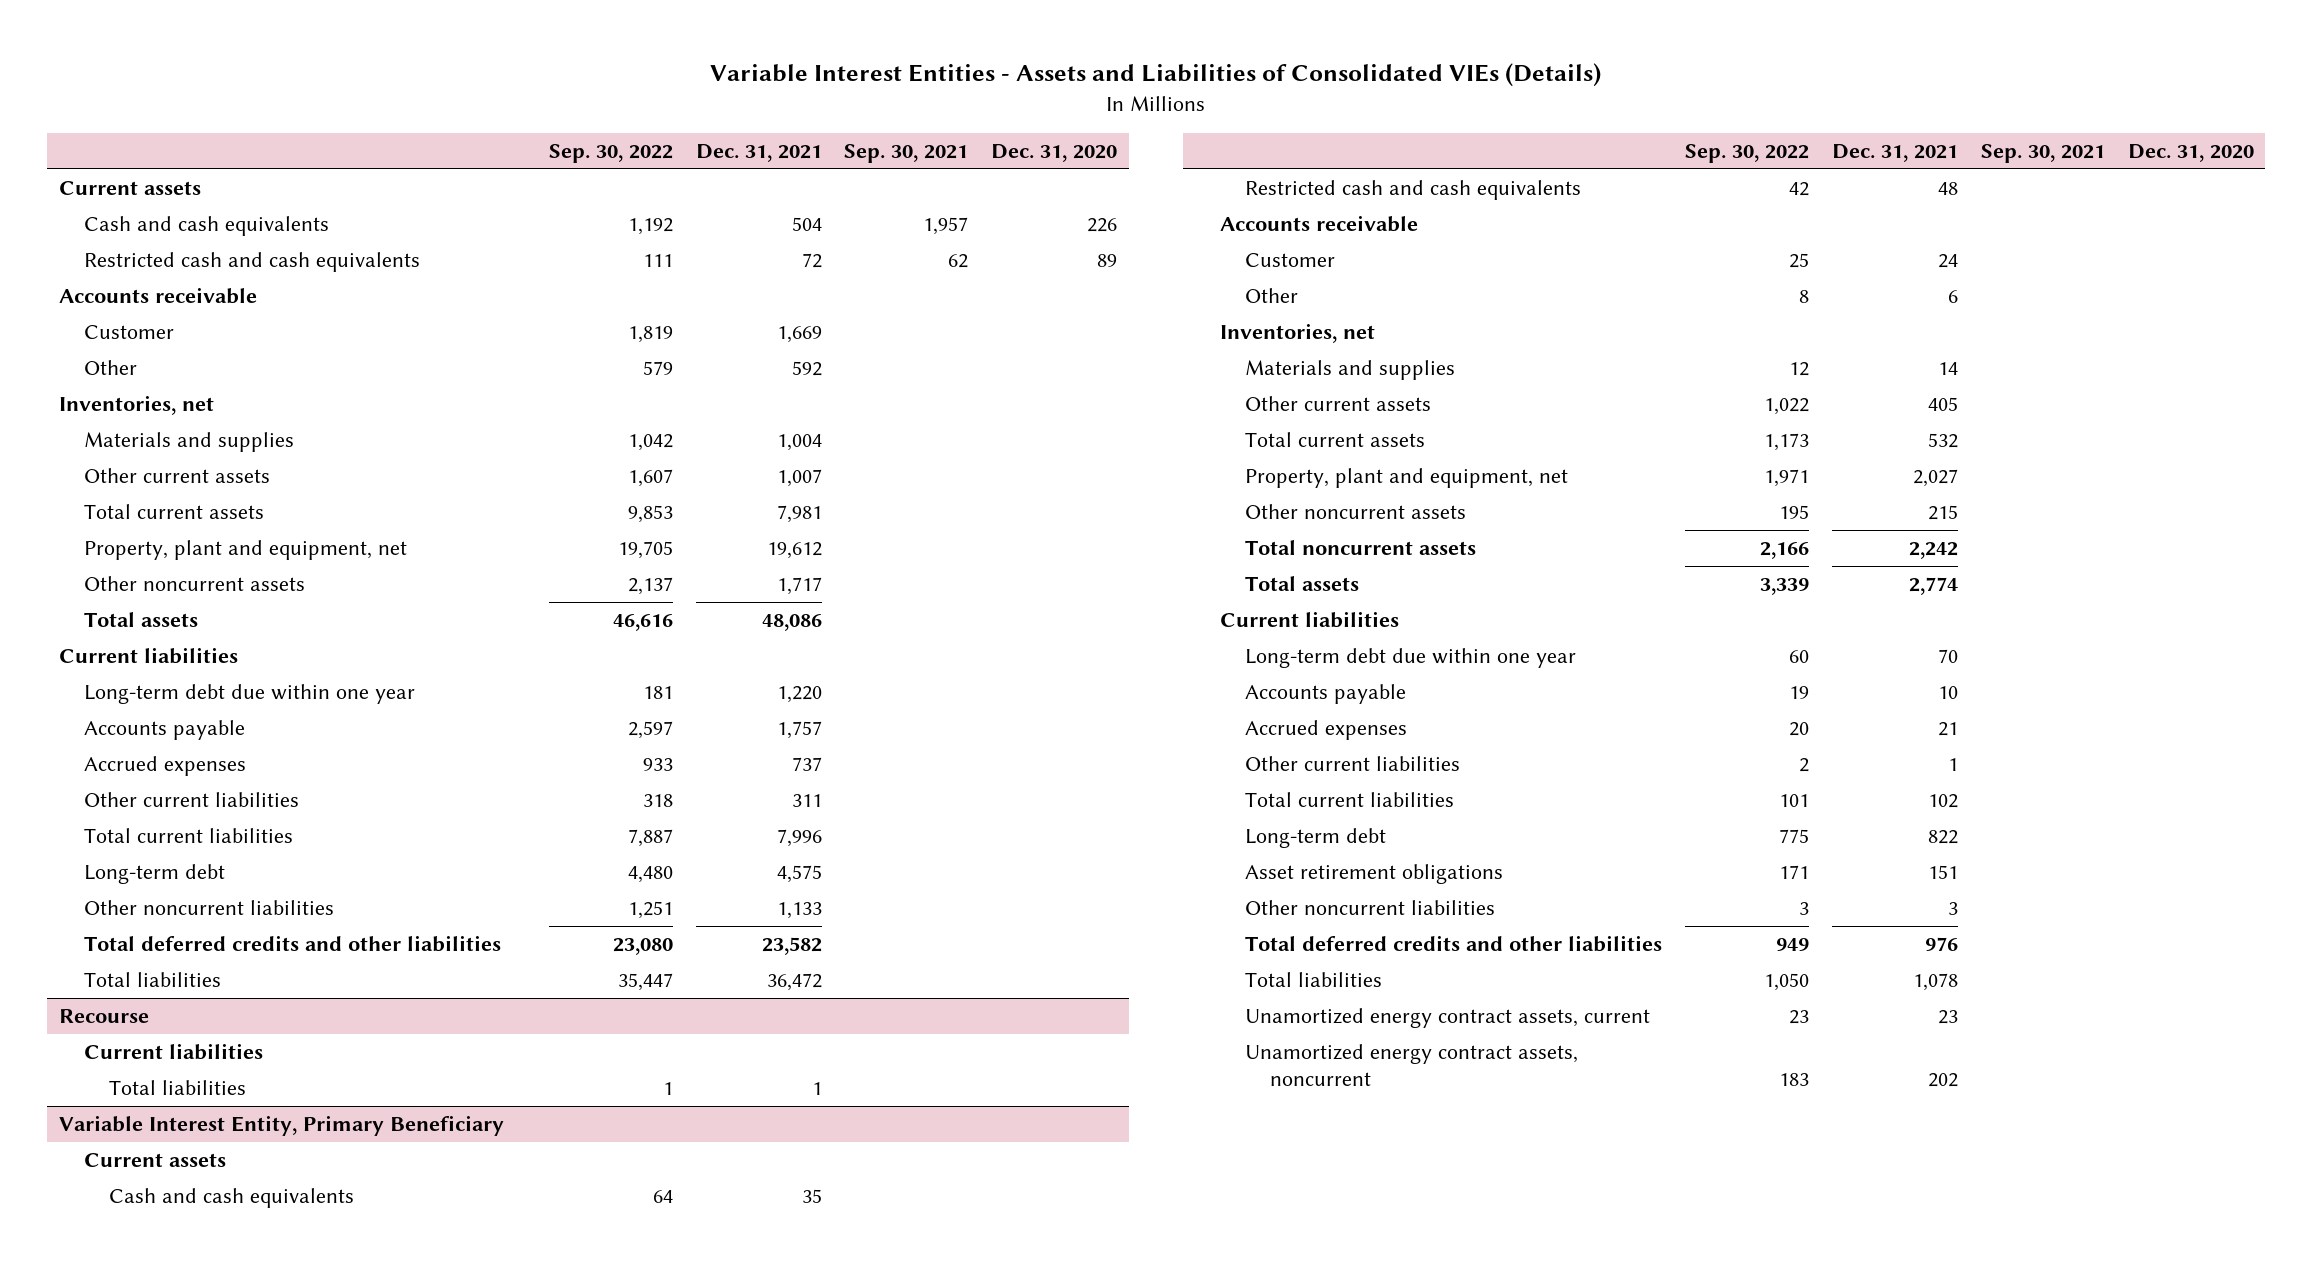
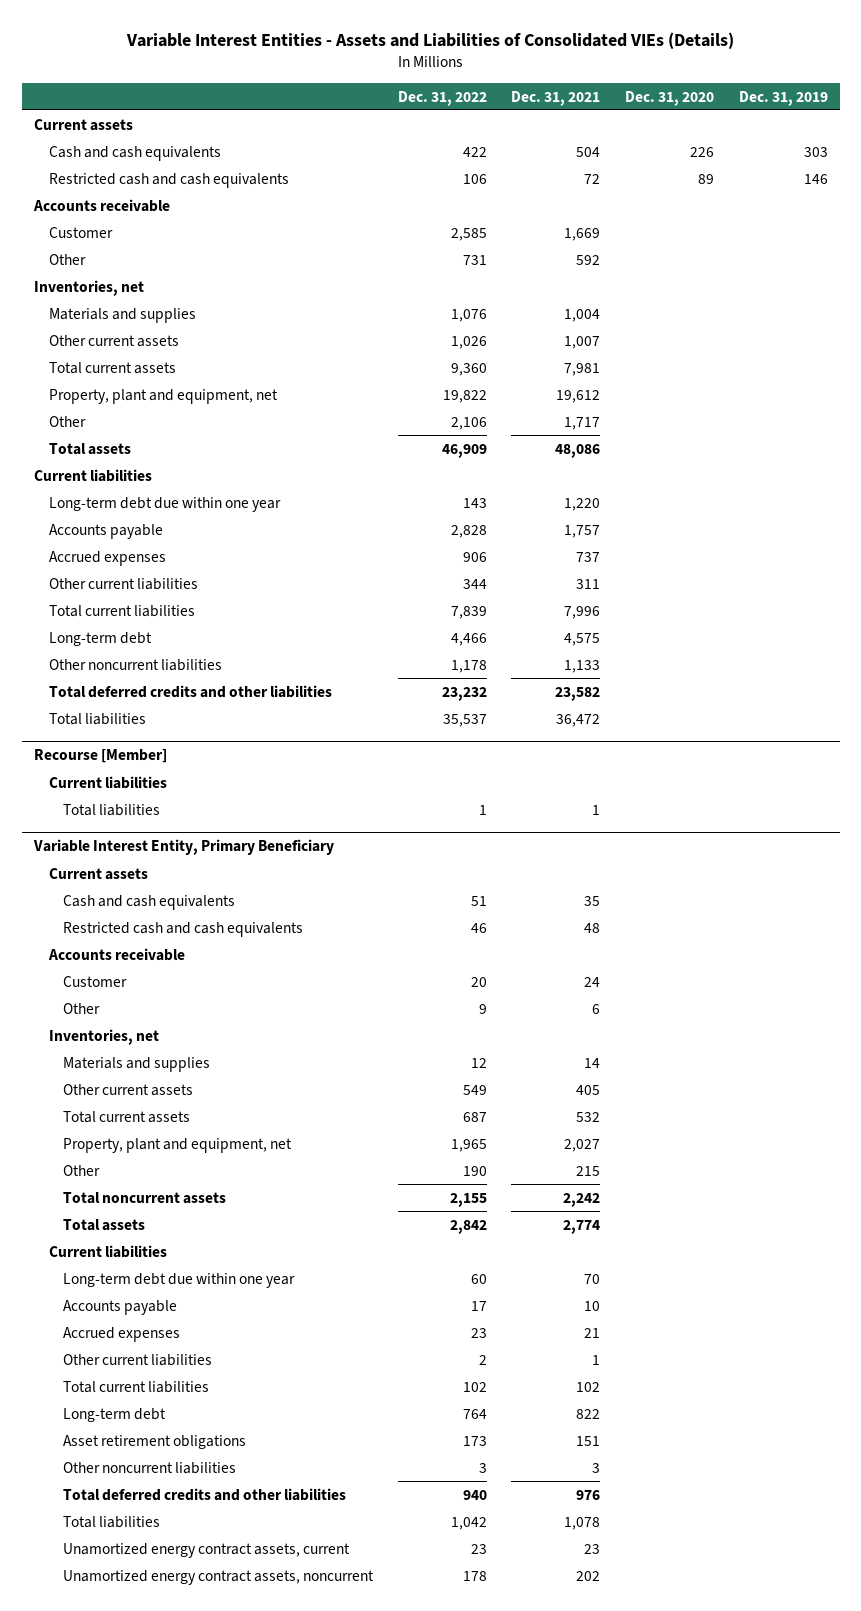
[548,143,673,163] Sep. 30, 2022 -> none
[844,143,969,163] Sep. 30, 2021 -> none
none -> [397,90,487,106] Dec. 31, 2022
none -> [738,90,828,106] Dec. 31, 2019
[83,576,305,592] Other noncurrent assets -> [48,415,86,427] Other
[58,1009,149,1024] Recourse -> [33,749,167,764] Recourse [Member]
[1244,504,1466,520] Other noncurrent assets -> [63,1164,101,1176] Other

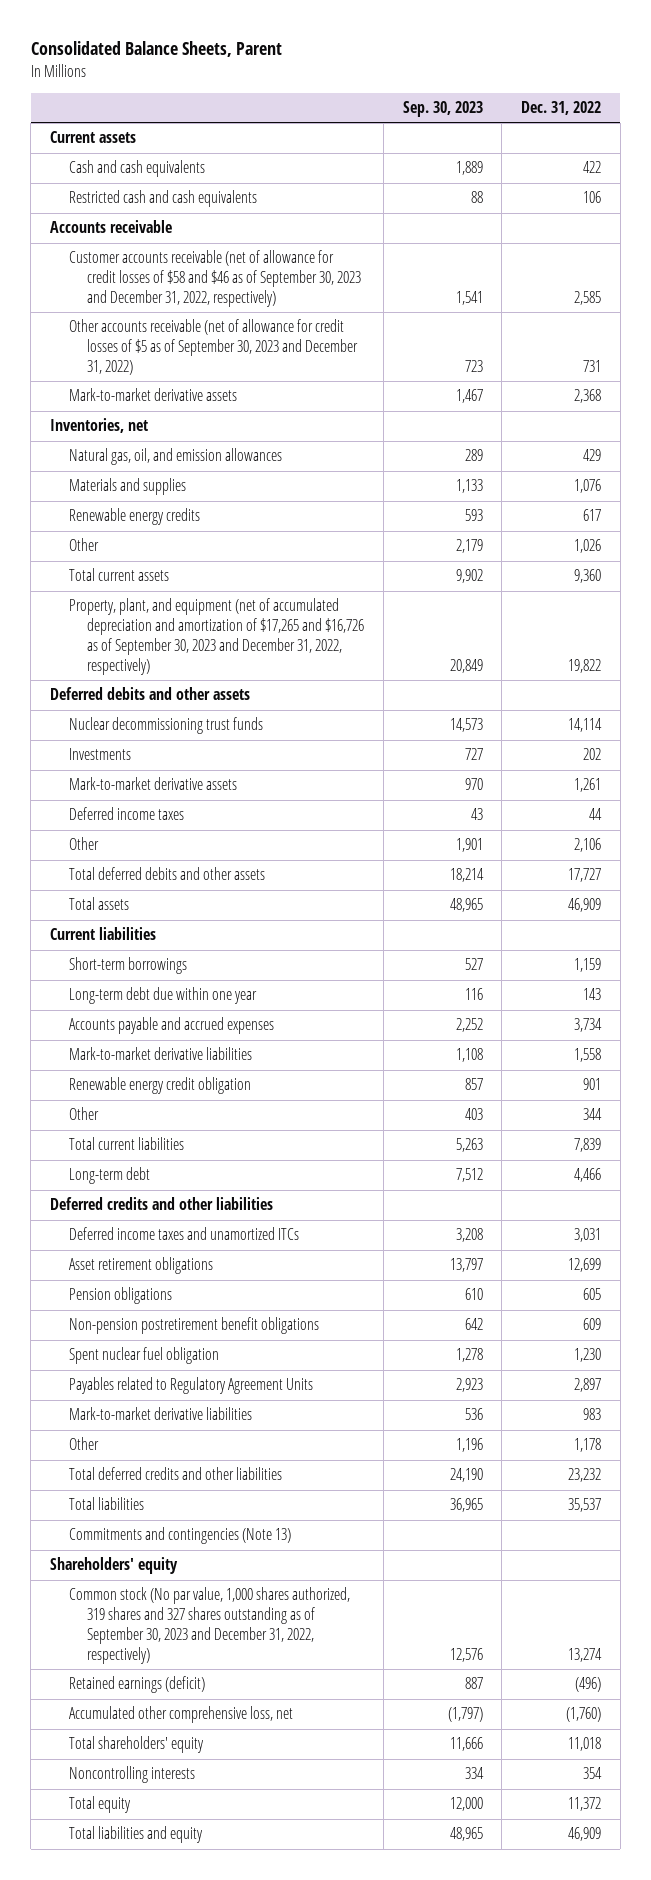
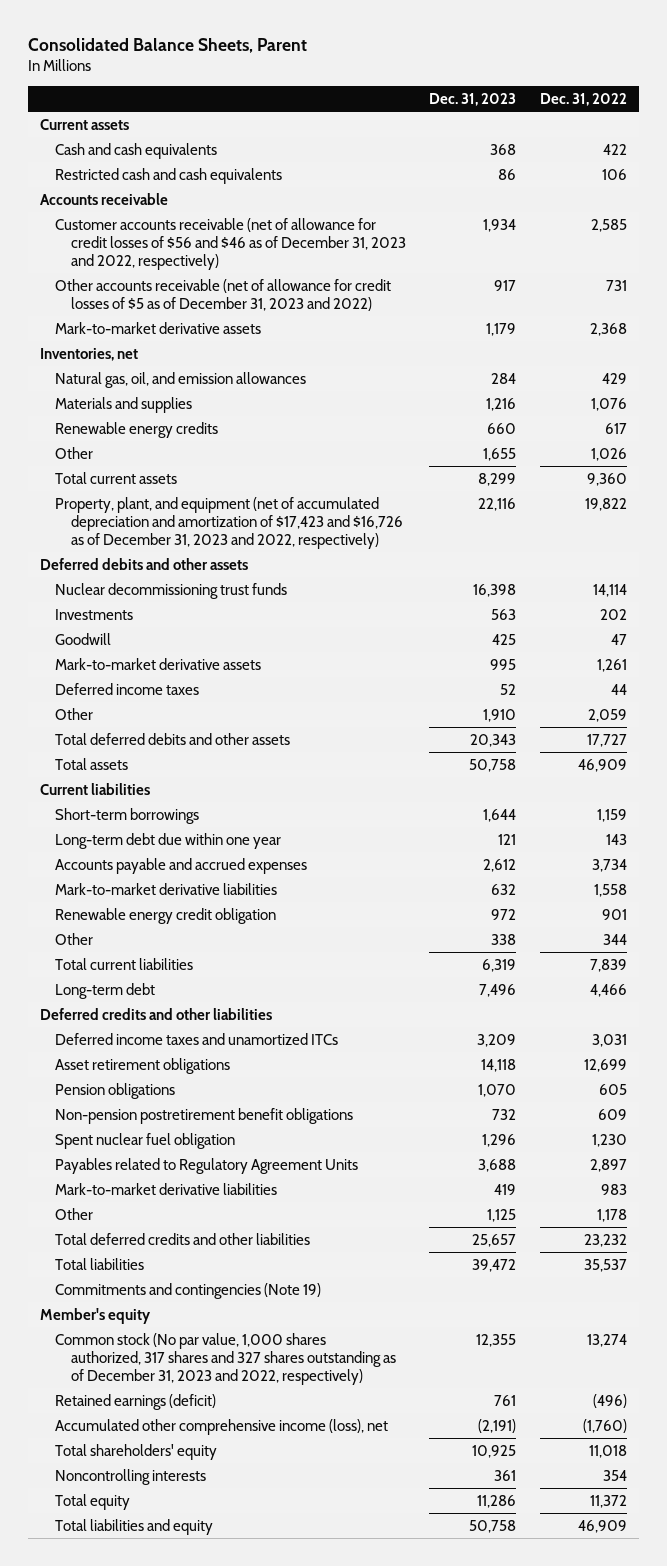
[402,100,483,117] Sep. 30, 2023 -> none
none -> [429,93,517,107] Dec. 31, 2023
[68,250,362,308] Customer accounts receivable (net of allowance for credit losses of $58 and $46 as of September 30, 2023 and December 31, 2022, respectively) -> [55,217,406,271] Customer accounts receivable (net of allowance for credit losses of $56 and $46 as of December 31, 2023 and 2022, respectively)
[68,319,359,376] Other accounts receivable (net of allowance for credit losses of $5 as of September 30, 2023 and December 31, 2022) -> [55,278,392,311] Other accounts receivable (net of allowance for credit losses of $5 as of December 31, 2023 and 2022)
[68,598,365,676] Property, plant, and equipment (net of accumulated depreciation and amortization of $17,265 and $16,726 as of September 30, 2023 and December 31, 2022, respectively) -> [55,496,403,550] Property, plant, and equipment (net of accumulated depreciation and amortization of $17,423 and $16,726 as of December 31, 2023 and 2022, respectively)
none -> [55,632,112,645] Goodwill
[573,838,601,853] 2,106 -> [587,708,627,722] 2,059
[50,1557,179,1575] Shareholders' equity -> none
[68,1527,291,1545] Commitments and contingencies (Note 13) -> [55,1282,322,1299] Commitments and contingencies (Note 19)
none -> [39,1307,151,1324] Member's equity
[68,1587,350,1665] Common stock (No par value, 1,000 shares authorized, 319 shares and 327 shares outstanding as of September 30, 2023 and December 31, 2022, respectively) -> [55,1332,396,1386] Common stock (No par value, 1,000 shares authorized, 317 shares and 327 shares outstanding as of December 31, 2023 and 2022, respectively)
[68,1706,293,1724] Accumulated other comprehensive loss, net -> [55,1418,389,1435] Accumulated other comprehensive income (loss), net

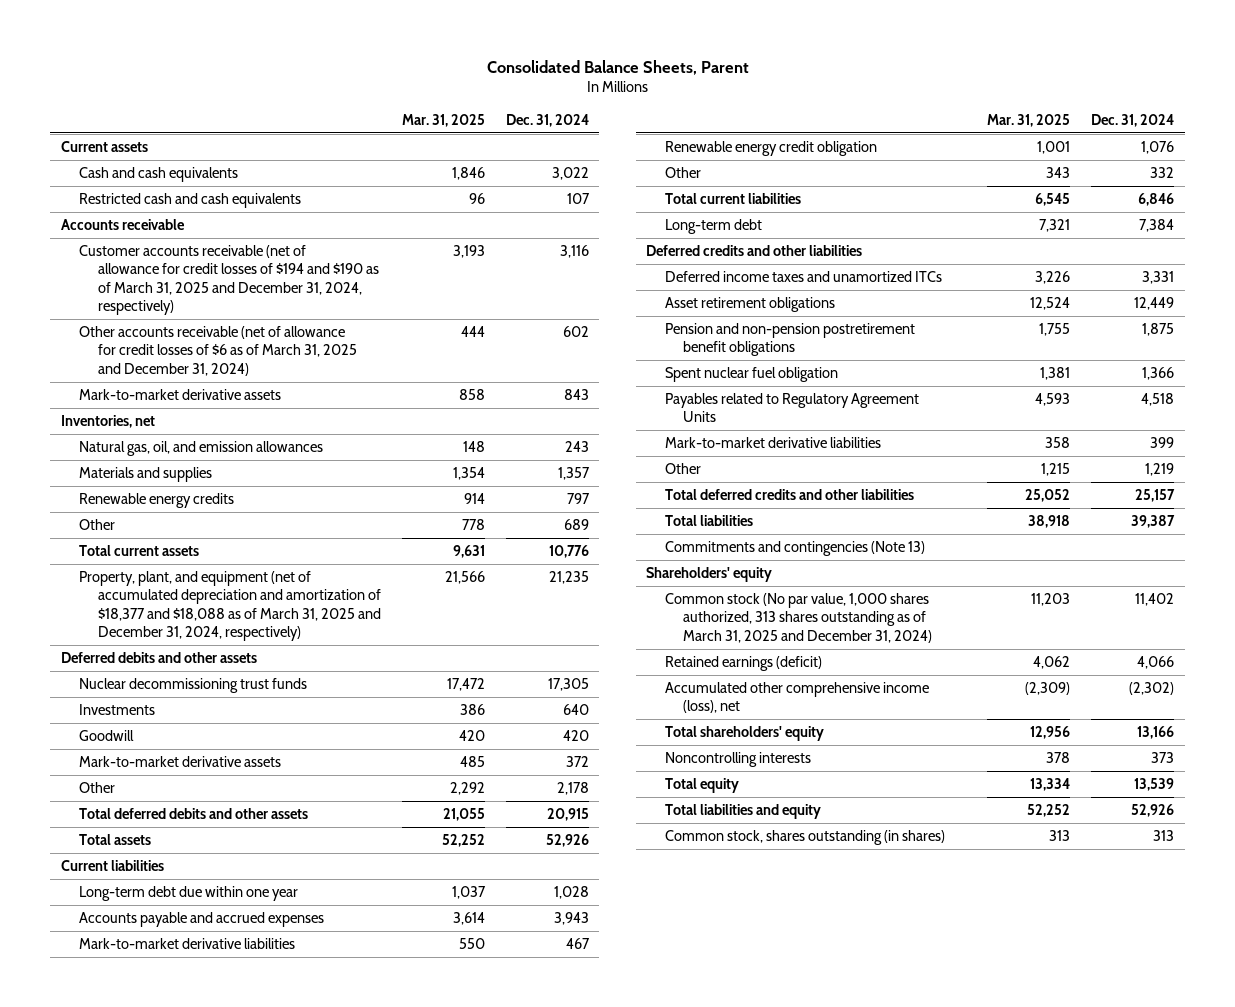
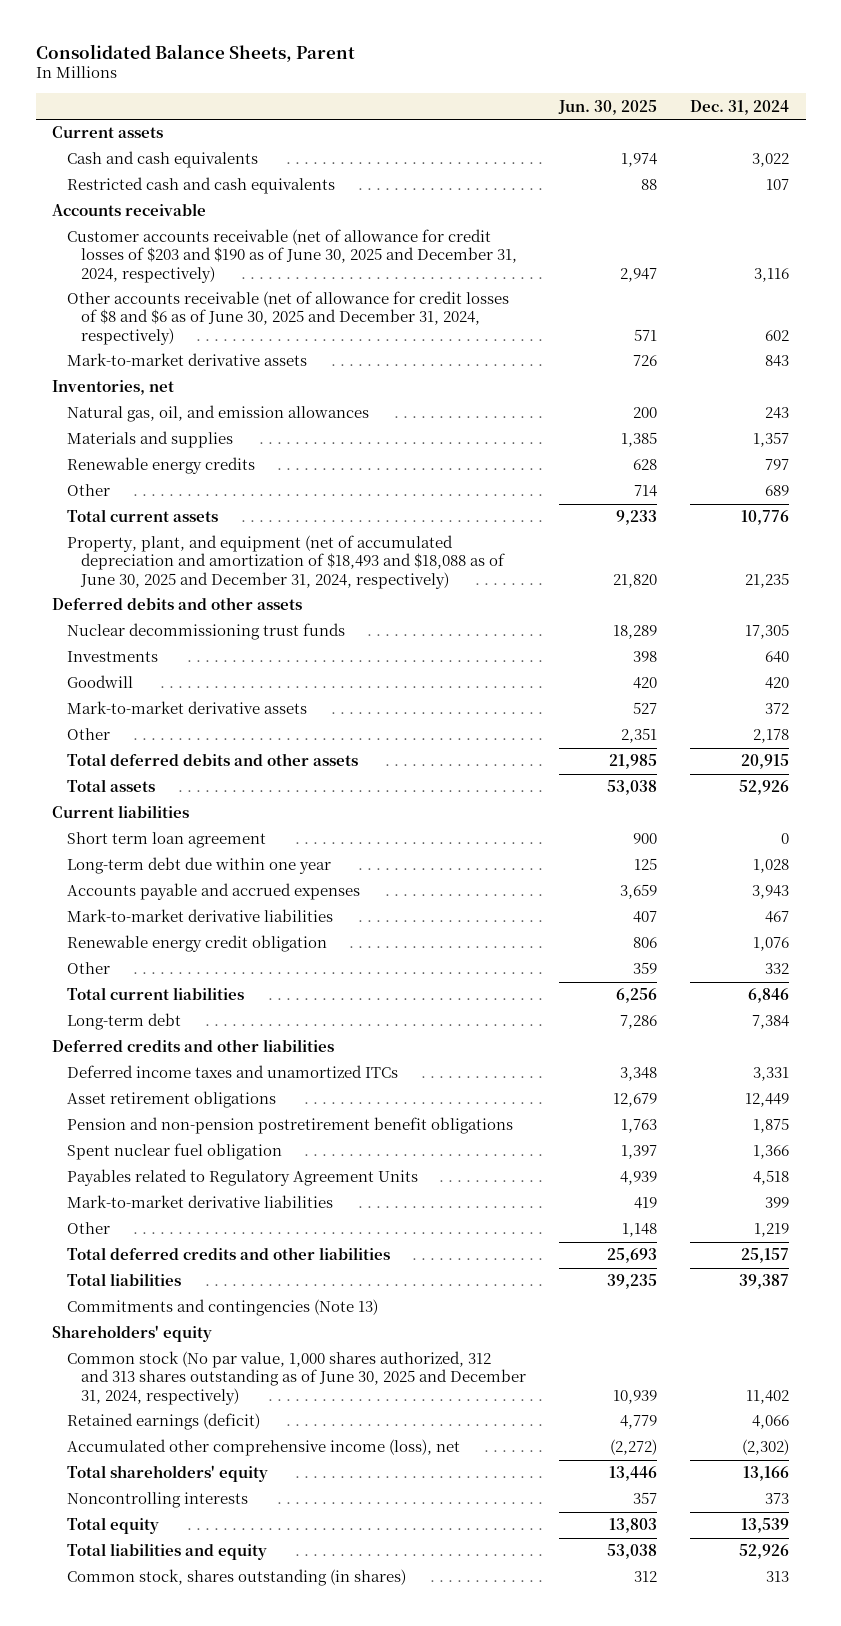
[401,113,485,127] Mar. 31, 2025 -> none
none -> [558,99,658,115] Jun. 30, 2025
[79,244,379,315] Customer accounts receivable (net of allowance for credit losses of $194 and $190 as of March 31, 2025 and December 31, 2024, respectively) -> [66,229,518,283] Customer accounts receivable (net of allowance for credit losses of $203 and $190 as of June 30, 2025 and December 31, 2024, respectively)
[79,325,357,376] Other accounts receivable (net of allowance for credit losses of $6 as of March 31, 2025 and December 31, 2024) -> [66,291,509,345] Other accounts receivable (net of allowance for credit losses of $8 and $6 as of June 30, 2025 and December 31, 2024, respectively)
[79,570,381,641] Property, plant, and equipment (net of accumulated depreciation and amortization of $18,377 and $18,088 as of March 31, 2025 and December 31, 2024, respectively) -> [66,535,506,589] Property, plant, and equipment (net of accumulated depreciation and amortization of $18,493 and $18,088 as of June 30, 2025 and December 31, 2024, respectively)
none -> [66,832,266,849] Short term loan agreement
[664,592,933,643] Common stock (No par value, 1,000 shares authorized, 313 shares outstanding as of March 31, 2025 and December 31, 2024) -> [66,1351,527,1405] Common stock (No par value, 1,000 shares authorized, 312 and 313 shares outstanding as of June 30, 2025 and December 31, 2024, respectively)

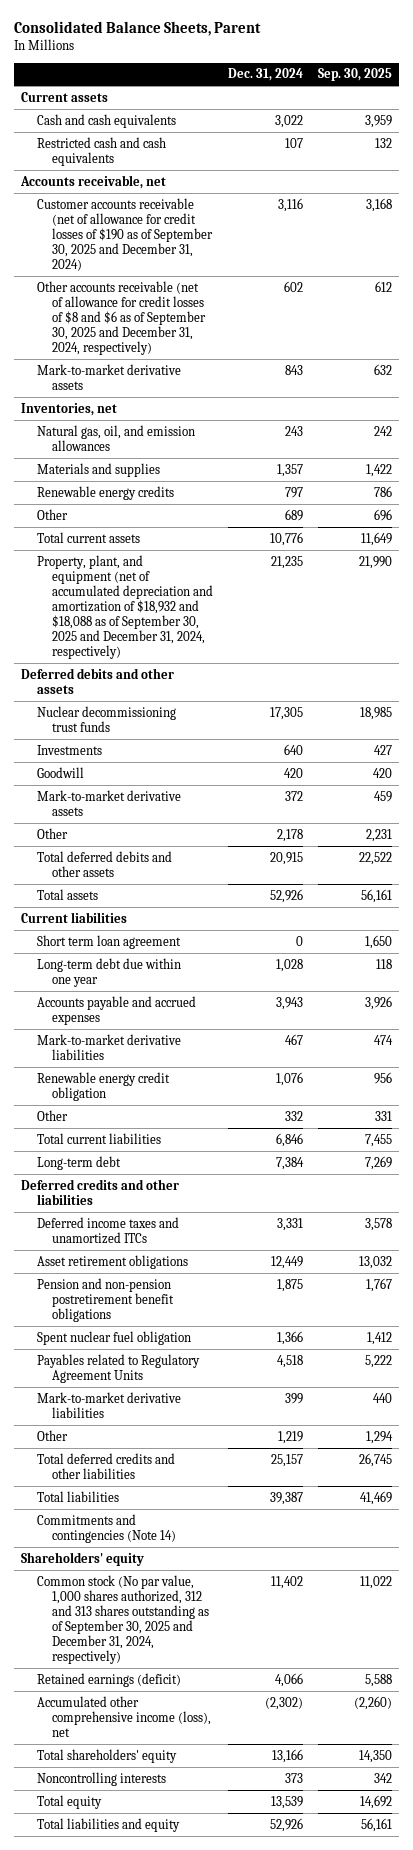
[558,99,658,115] Jun. 30, 2025 -> none
none -> [317,68,392,82] Sep. 30, 2025
[52,203,207,217] Accounts receivable -> [20,174,167,189] Accounts receivable, net
[66,229,518,283] Customer accounts receivable (net of allowance for credit losses of $203 and $190 as of June 30, 2025 and December 31, 2024, respectively) -> [36,197,214,271] Customer accounts receivable (net of allowance for credit losses of $190 as of September 30, 2025 and December 31, 2024)
[66,291,509,345] Other accounts receivable (net of allowance for credit losses of $8 and $6 as of June 30, 2025 and December 31, 2024, respectively) -> [36,280,207,355] Other accounts receivable (net of allowance for credit losses of $8 and $6 as of September 30, 2025 and December 31, 2024, respectively)
[66,535,506,589] Property, plant, and equipment (net of accumulated depreciation and amortization of $18,493 and $18,088 as of June 30, 2025 and December 31, 2024, respectively) -> [36,554,214,659] Property, plant, and equipment (net of accumulated depreciation and amortization of $18,932 and $18,088 as of September 30, 2025 and December 31, 2024, respectively)
[66,1299,378,1317] Commitments and contingencies (Note 13) -> [36,1513,177,1543] Commitments and contingencies (Note 14)
[66,1351,527,1405] Common stock (No par value, 1,000 shares authorized, 312 and 313 shares outstanding as of June 30, 2025 and December 31, 2024, respectively) -> [36,1574,210,1664] Common stock (No par value, 1,000 shares authorized, 312 and 313 shares outstanding as of September 30, 2025 and December 31, 2024, respectively)
[66,1569,406,1587] Common stock, shares outstanding (in shares) -> none

